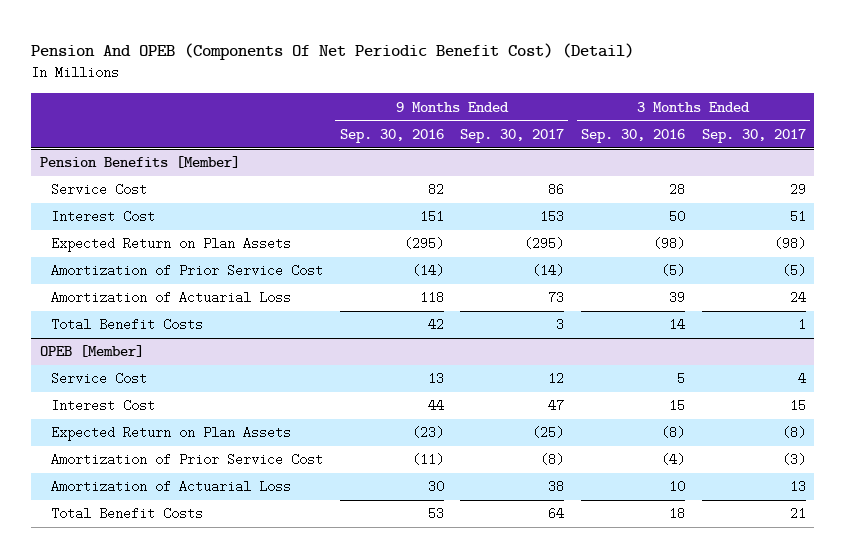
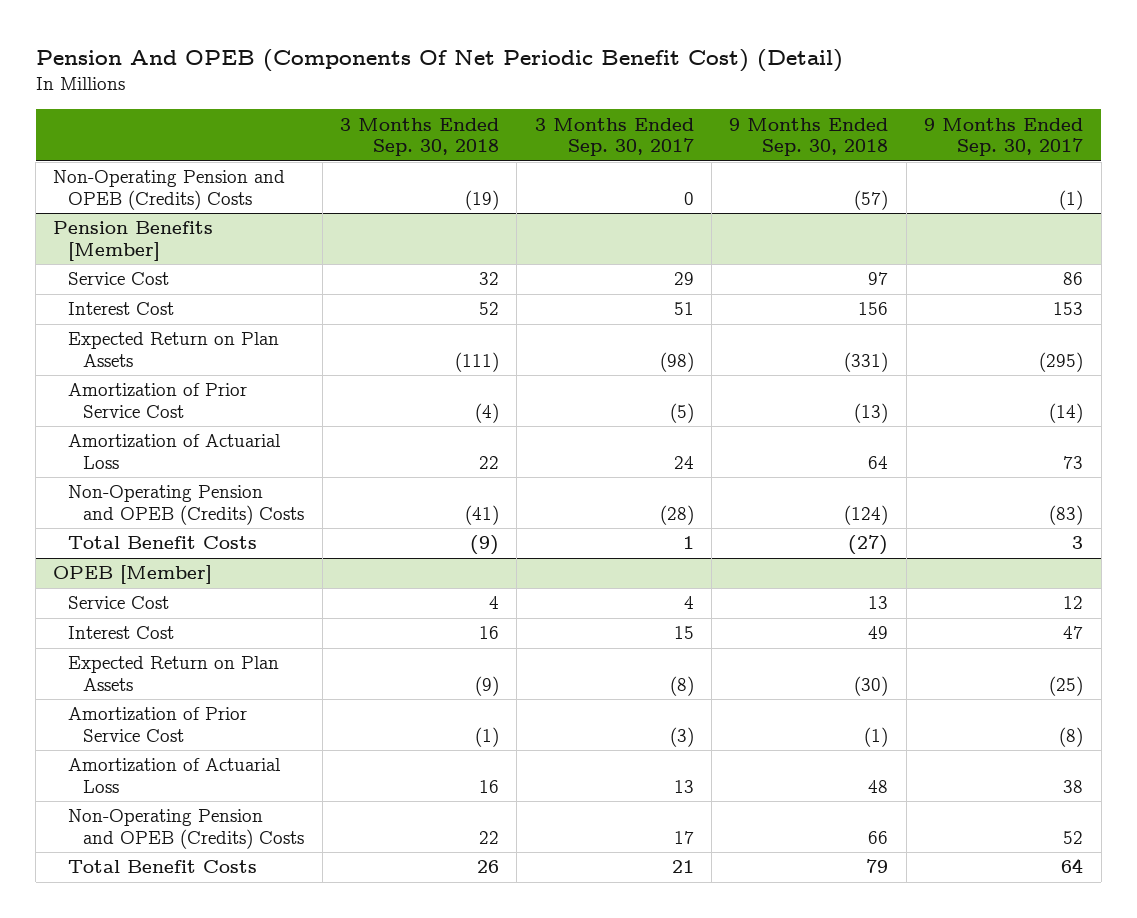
[339,128,444,143] Sep. 30, 2016 -> none
[581,128,686,143] Sep. 30, 2016 -> none
none -> [339,117,499,157] 3 Months Ended Sep. 30, 2018
none -> [729,117,889,157] 9 Months Ended Sep. 30, 2018
none -> [53,170,286,211] Non-Operating Pension and OPEB (Credits) Costs
none -> [68,485,305,526] Non-Operating Pension and OPEB (Credits) Costs
none -> [68,809,305,850] Non-Operating Pension and OPEB (Credits) Costs

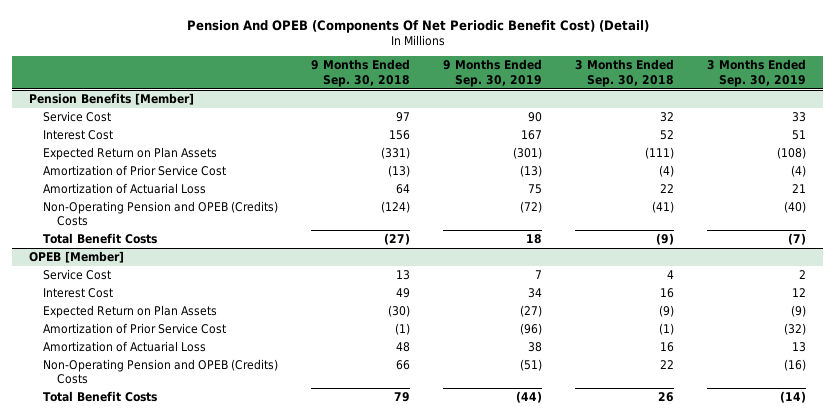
[534,117,694,157] 3 Months Ended Sep. 30, 2017 -> none
[924,117,1084,157] 9 Months Ended Sep. 30, 2017 -> none
none -> [443,59,543,87] 9 Months Ended Sep. 30, 2019
none -> [707,59,807,87] 3 Months Ended Sep. 30, 2019
[53,170,286,211] Non-Operating Pension and OPEB (Credits) Costs -> none

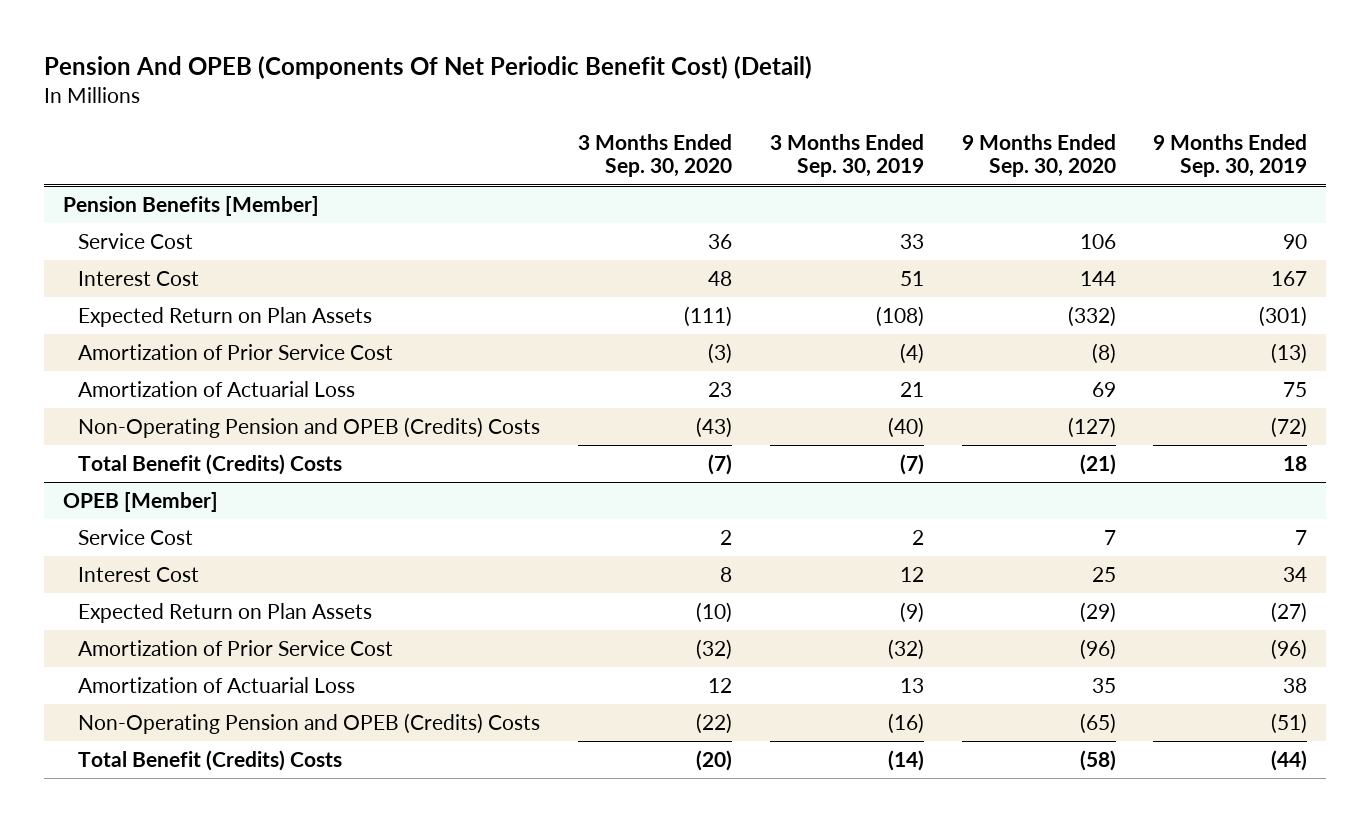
[310,59,410,87] 9 Months Ended Sep. 30, 2018 -> none
[575,59,675,87] 3 Months Ended Sep. 30, 2018 -> none
none -> [577,133,732,178] 3 Months Ended Sep. 30, 2020
none -> [961,133,1116,178] 9 Months Ended Sep. 30, 2020
[42,233,157,245] Total Benefit Costs -> [78,453,343,475] Total Benefit (Credits) Costs
[42,391,157,403] Total Benefit Costs -> [78,749,343,771] Total Benefit (Credits) Costs

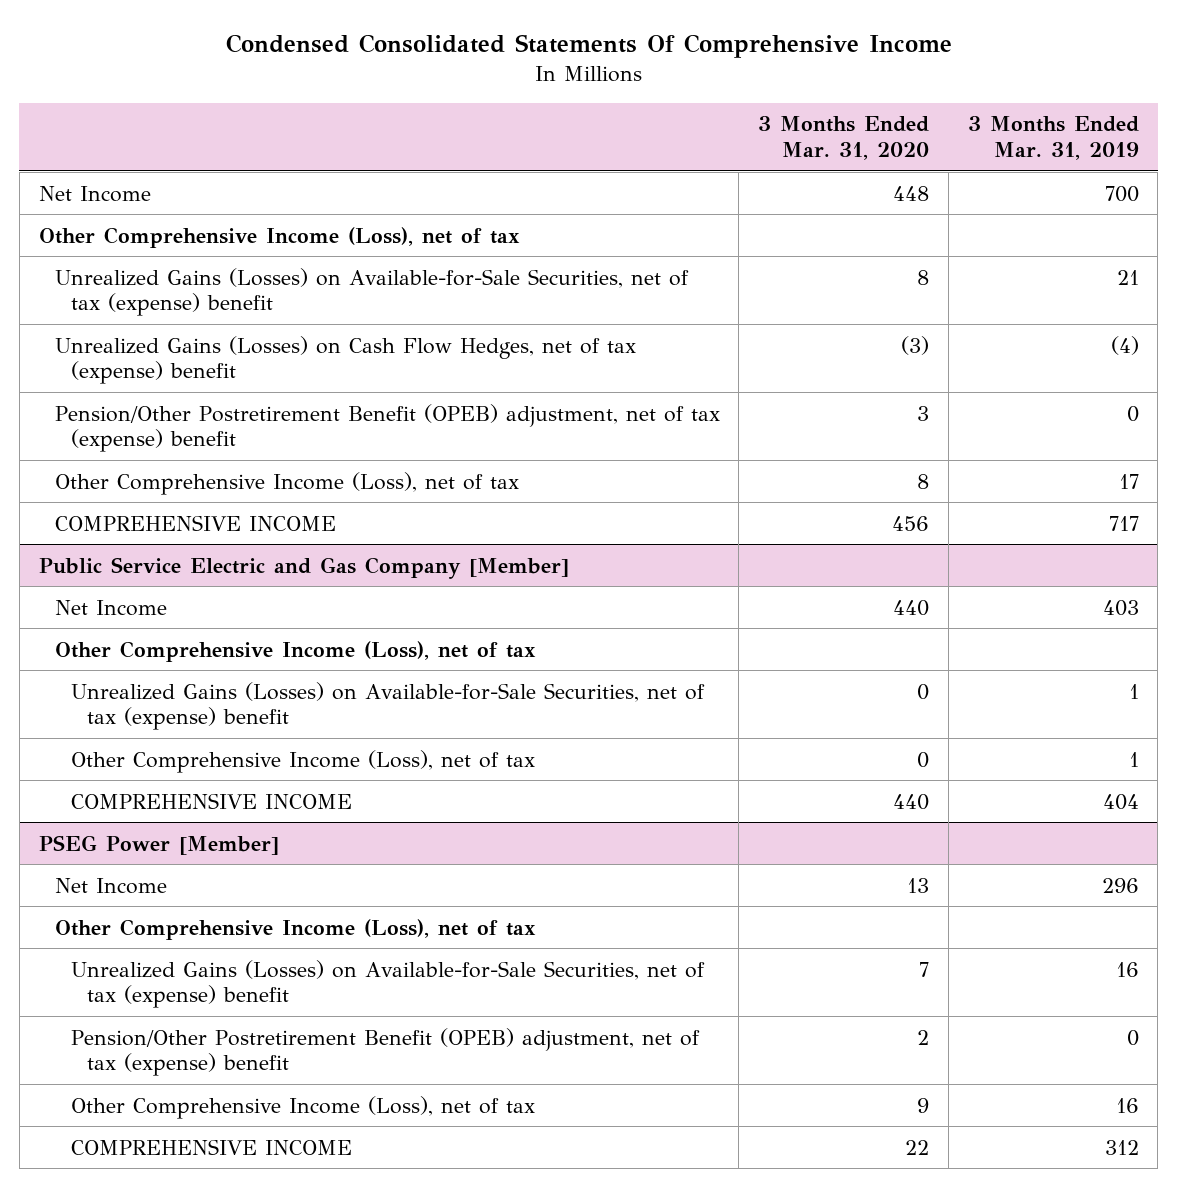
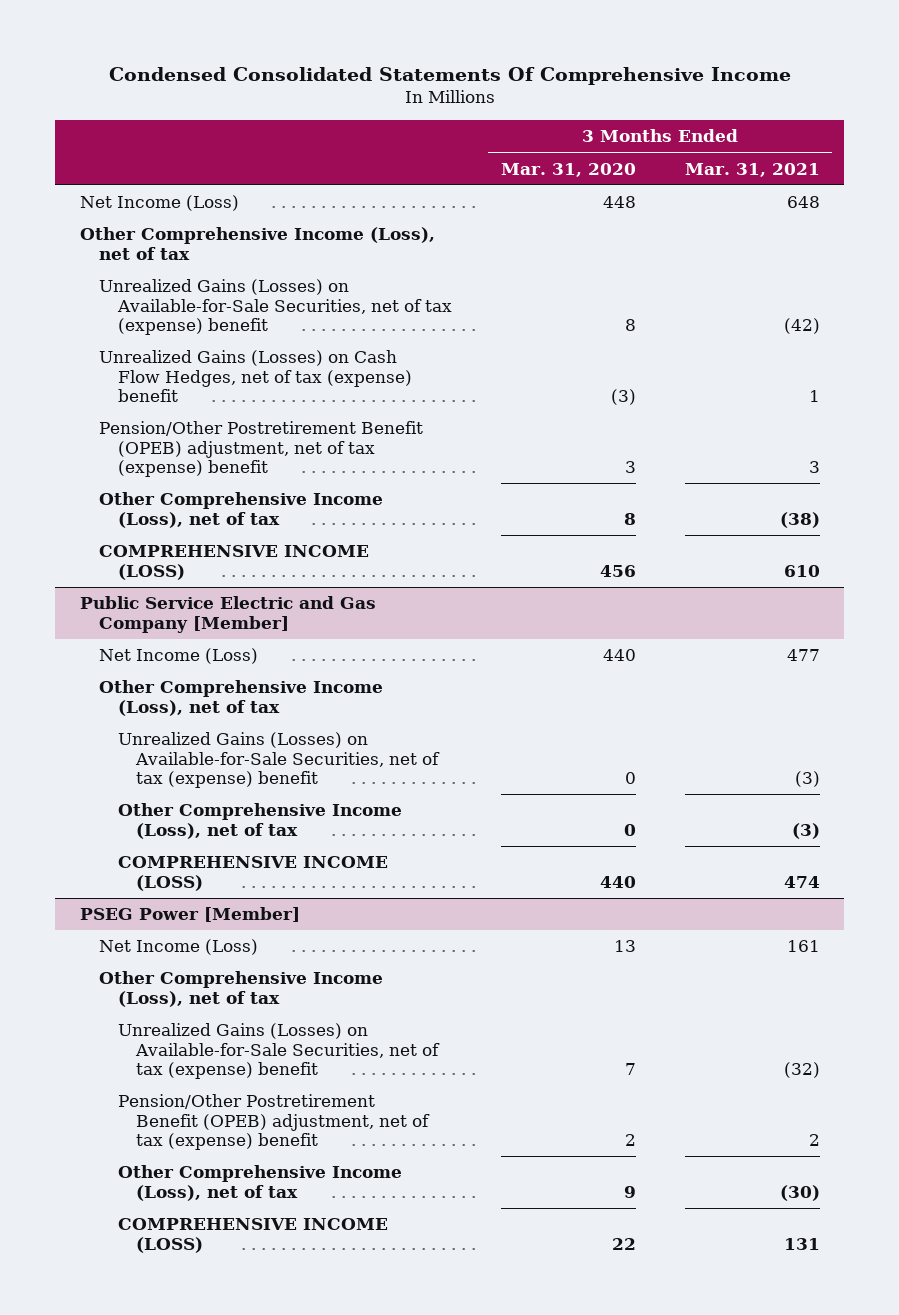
[967,116,1139,160] 3 Months Ended Mar. 31, 2019 -> none
none -> [684,162,820,177] Mar. 31, 2021
[38,185,151,202] Net Income -> [79,195,239,212] Net Income (Loss)
[54,514,336,531] COMPREHENSIVE INCOME -> [98,545,369,580] COMPREHENSIVE INCOME (LOSS)
[54,599,167,616] Net Income -> [98,648,258,665] Net Income (Loss)
[70,792,352,809] COMPREHENSIVE INCOME -> [117,856,388,891] COMPREHENSIVE INCOME (LOSS)
[54,877,167,894] Net Income -> [98,939,258,956] Net Income (Loss)
[70,1138,352,1155] COMPREHENSIVE INCOME -> [117,1218,388,1253] COMPREHENSIVE INCOME (LOSS)

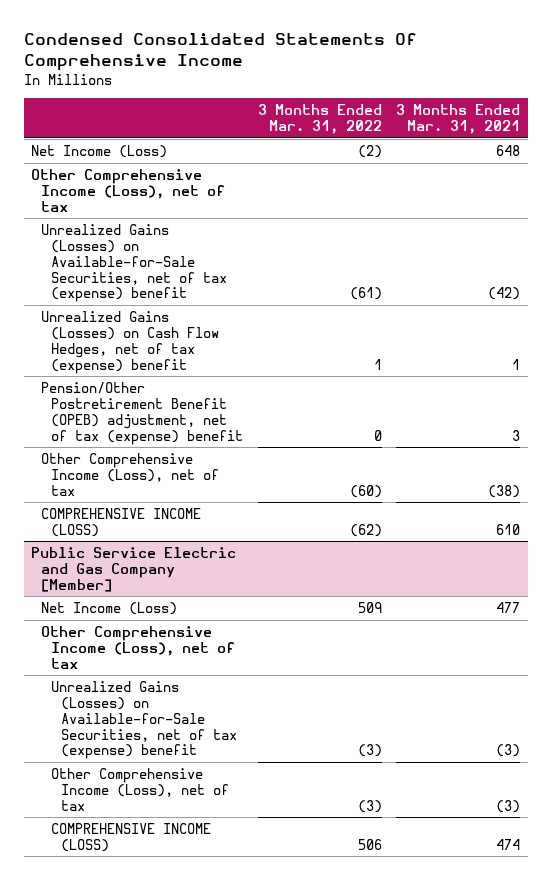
[500,162,636,177] Mar. 31, 2020 -> none
none -> [257,104,382,135] 3 Months Ended Mar. 31, 2022
[79,907,300,923] PSEG Power [Member] -> none
[98,939,258,956] Net Income (Loss) -> none
[98,971,383,1007] Other Comprehensive Income (Loss), net of tax -> none
[117,1023,441,1080] Unrealized Gains (Losses) on Available-for-Sale Securities, net of tax (expense) benefit -> none
[117,1094,431,1151] Pension/Other Postretirement Benefit (OPEB) adjustment, net of tax (expense) benefit -> none
[117,1165,402,1201] Other Comprehensive Income (Loss), net of tax -> none
[117,1218,388,1253] COMPREHENSIVE INCOME (LOSS) -> none

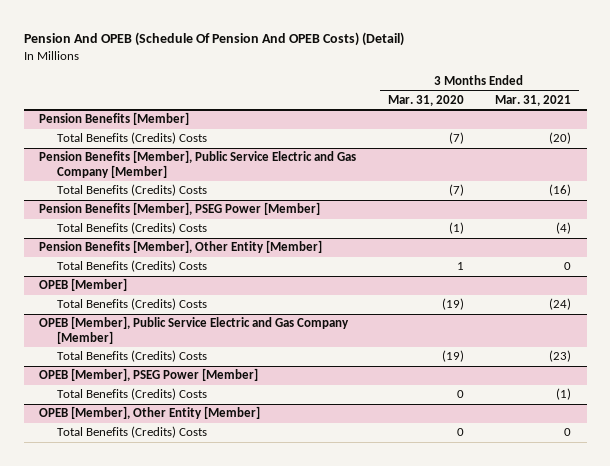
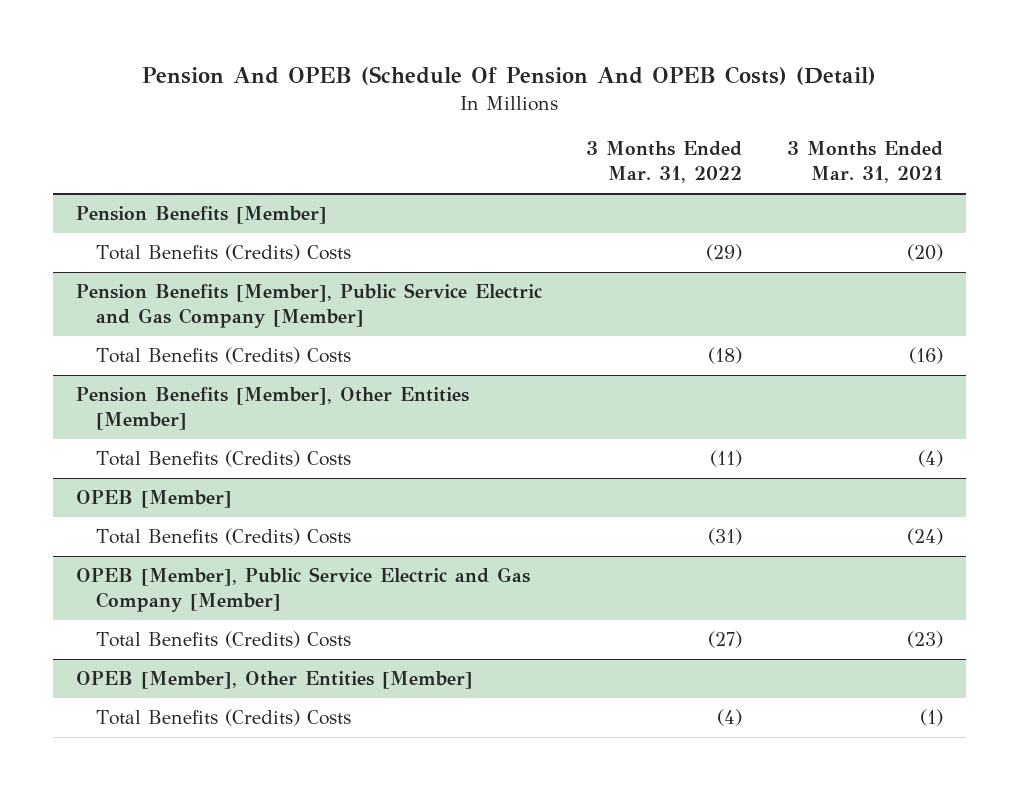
[387,94,464,106] Mar. 31, 2020 -> none
none -> [586,141,743,184] 3 Months Ended Mar. 31, 2022
[39,202,321,216] Pension Benefits [Member], PSEG Power [Member] -> none
none -> [75,387,469,431] Pension Benefits [Member], Other Entities [Member]
[39,240,323,254] Pension Benefits [Member], Other Entity [Member] -> none
[57,260,208,273] Total Benefits (Credits) Costs -> none
[39,368,259,382] OPEB [Member], PSEG Power [Member] -> none
none -> [75,671,473,690] OPEB [Member], Other Entities [Member]
[39,406,261,420] OPEB [Member], Other Entity [Member] -> none
[57,426,208,439] Total Benefits (Credits) Costs -> none

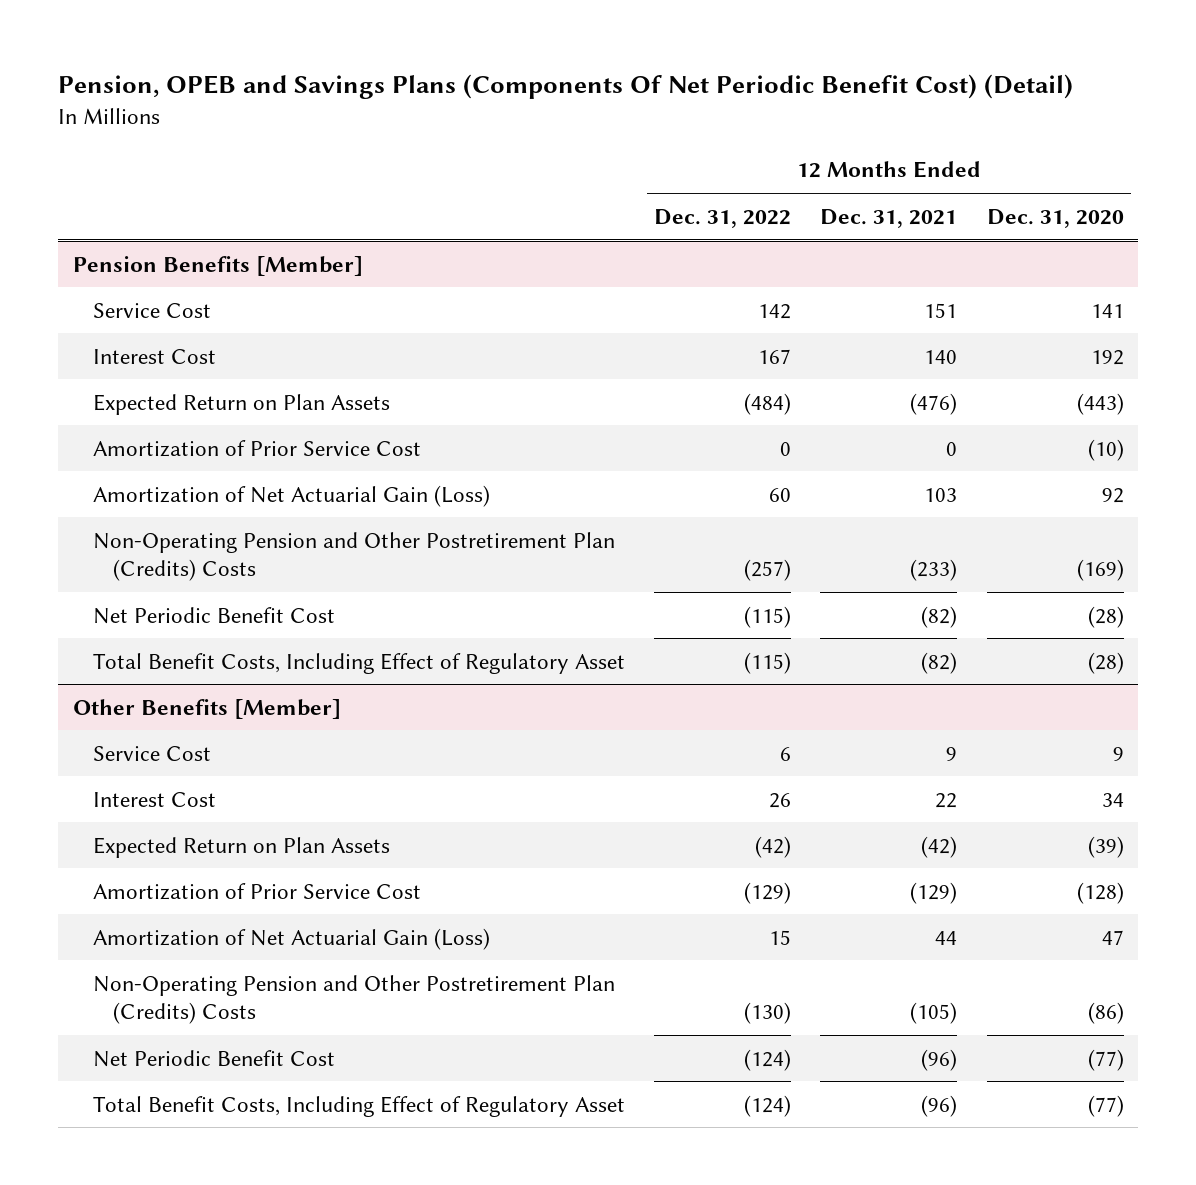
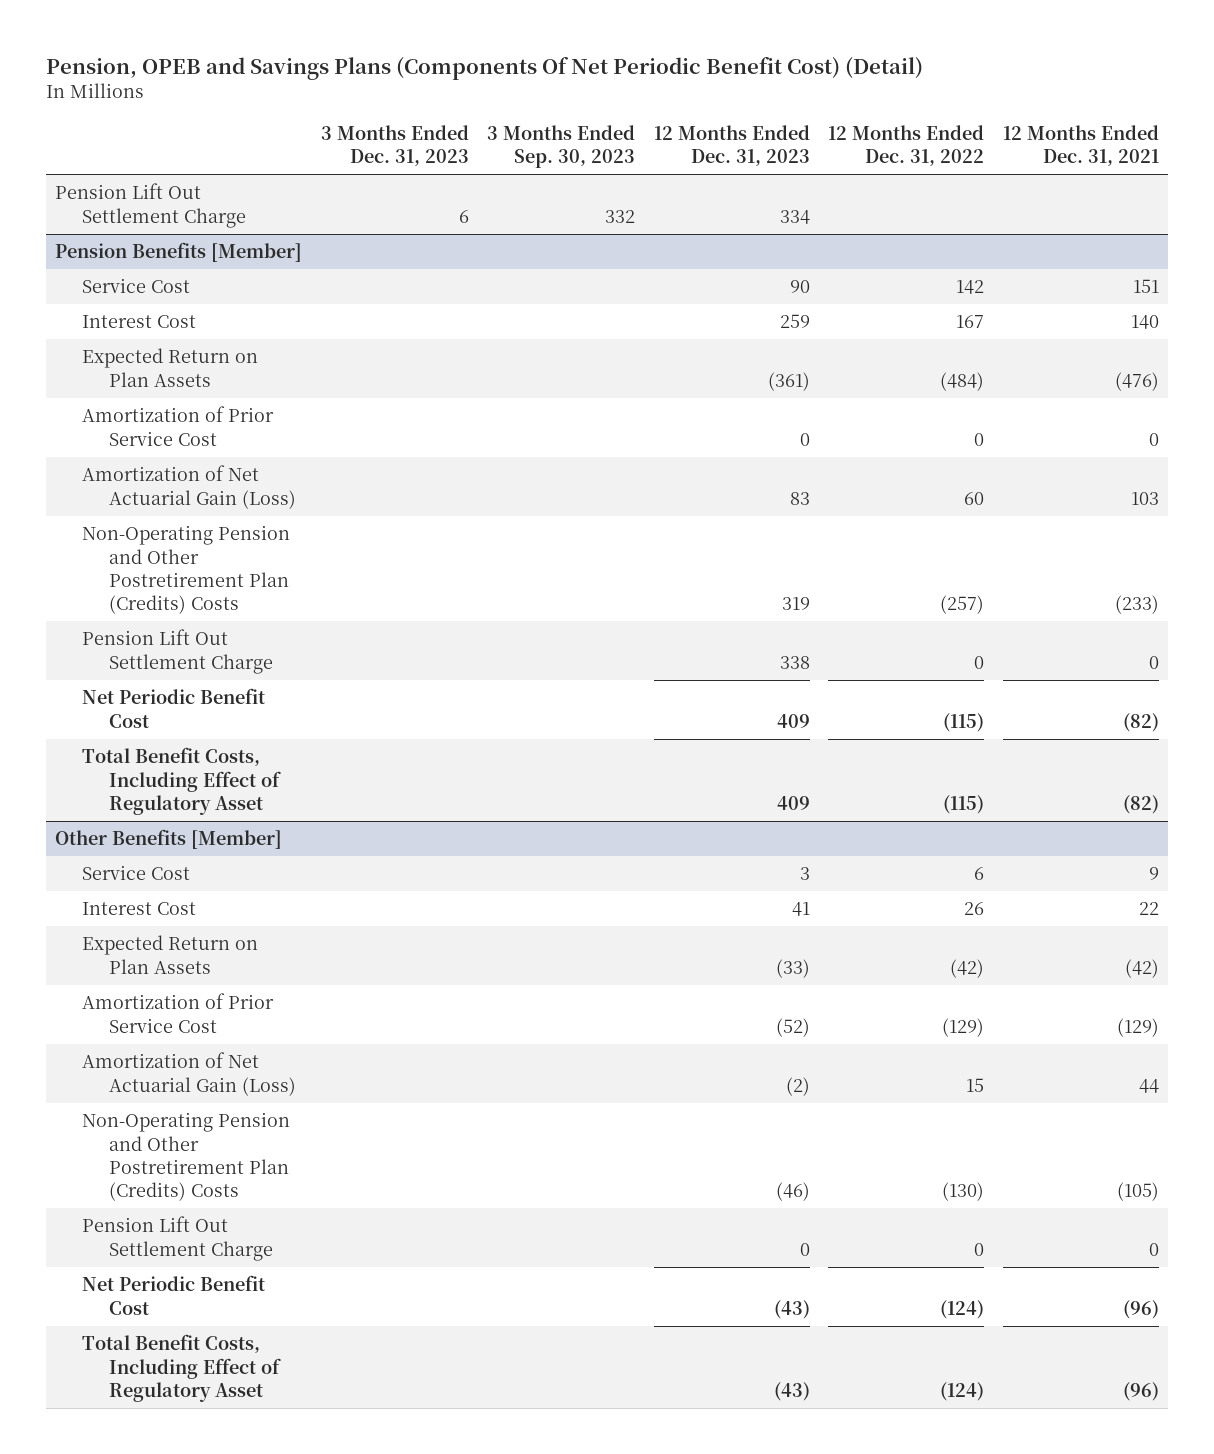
[986,208,1124,228] Dec. 31, 2020 -> none
none -> [320,124,469,167] 3 Months Ended Dec. 31, 2023
none -> [487,124,636,169] 3 Months Ended Sep. 30, 2023
none -> [653,124,810,167] 12 Months Ended Dec. 31, 2023
none -> [55,183,246,228] Pension Lift Out Settlement Charge
none -> [81,629,273,674] Pension Lift Out Settlement Charge
none -> [81,1216,273,1261] Pension Lift Out Settlement Charge

